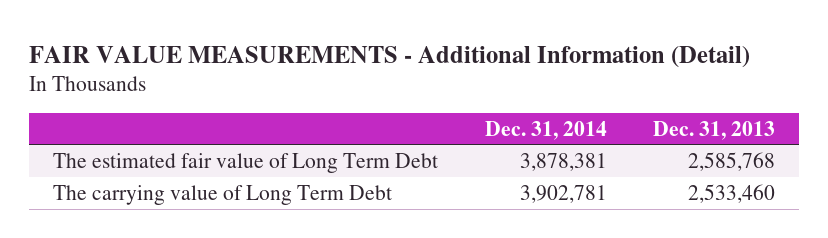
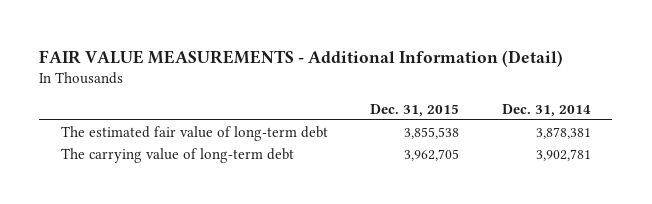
[653,120,776,140] Dec. 31, 2013 -> none
none -> [370,103,460,117] Dec. 31, 2015
[52,152,438,173] The estimated fair value of Long Term Debt -> [60,125,328,141] The estimated fair value of long-term debt
[52,184,392,205] The carrying value of Long Term Debt -> [60,147,294,163] The carrying value of long-term debt

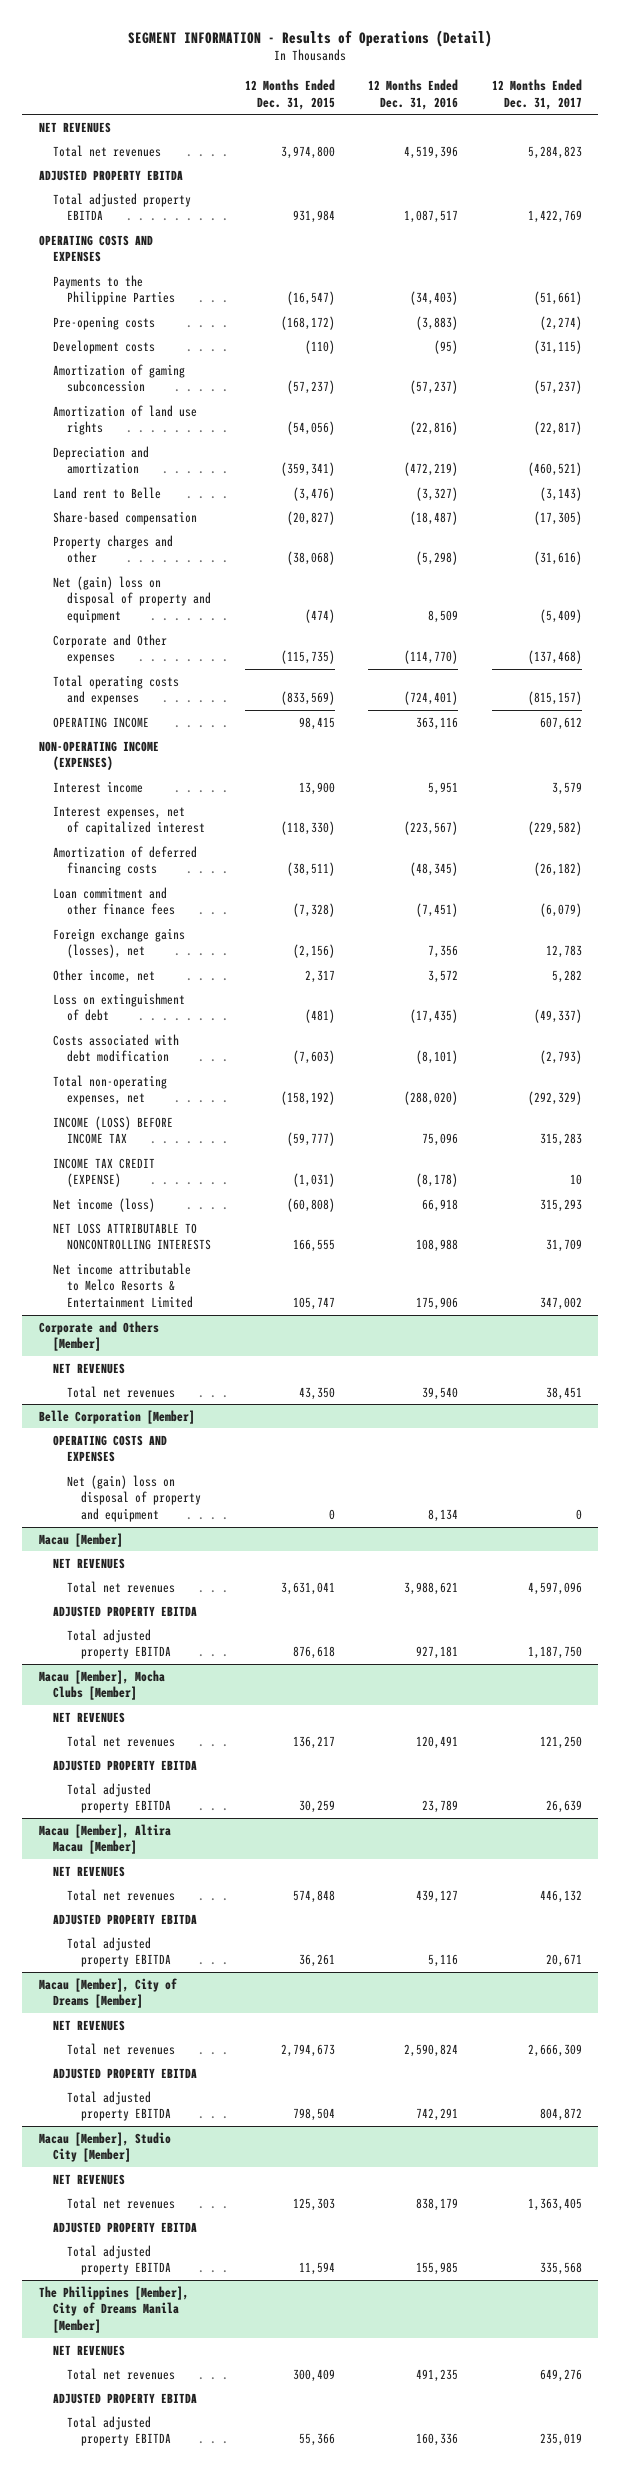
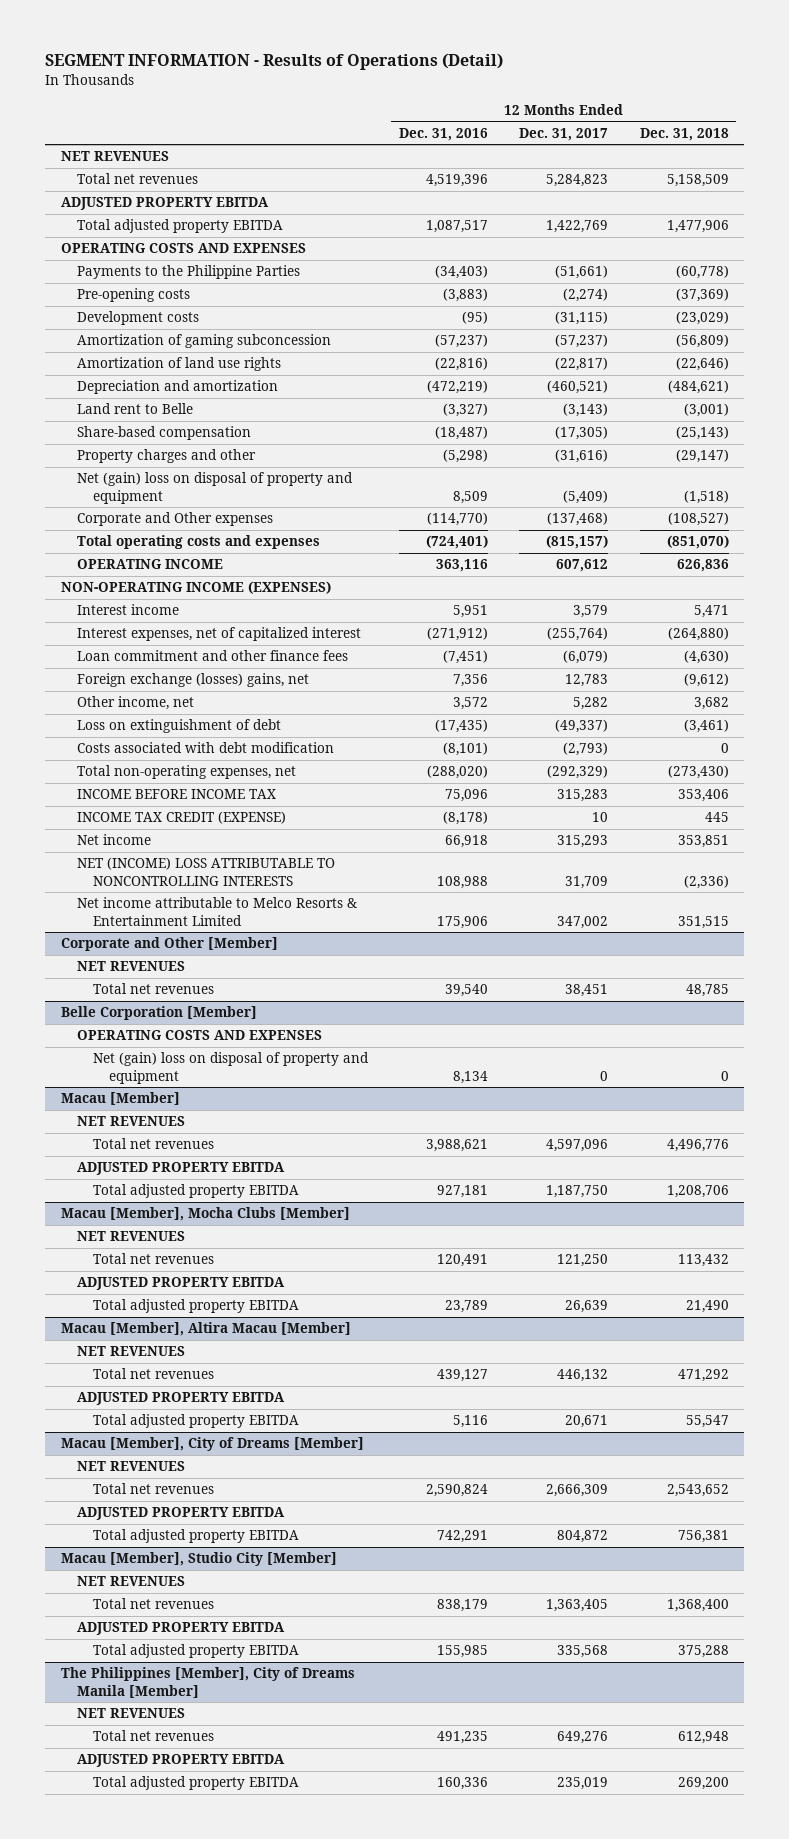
[244,79,335,110] 12 Months Ended Dec. 31, 2015 -> none
none -> [639,127,729,141] Dec. 31, 2018
[53,845,198,877] Amortization of deferred financing costs -> none
[404,821,459,836] (223,567) -> [427,627,489,642] (271,912)
[527,821,582,836] (229,582) -> [547,627,609,642] (255,764)
[53,927,186,959] Foreign exchange gains (losses), net -> [76,673,309,688] Foreign exchange (losses) gains, net
[53,1115,174,1145] INCOME (LOSS) BEFORE INCOME TAX -> [76,789,276,800] INCOME BEFORE INCOME TAX
[53,1197,156,1212] Net income (loss) -> [76,834,151,846] Net income
[53,1222,212,1251] NET LOSS ATTRIBUTABLE TO NONCONTROLLING INTERESTS -> [76,857,335,886] NET (INCOME) LOSS ATTRIBUTABLE TO NONCONTROLLING INTERESTS
[39,1320,160,1352] Corporate and Others [Member] -> [60,937,278,952] Corporate and Other [Member]

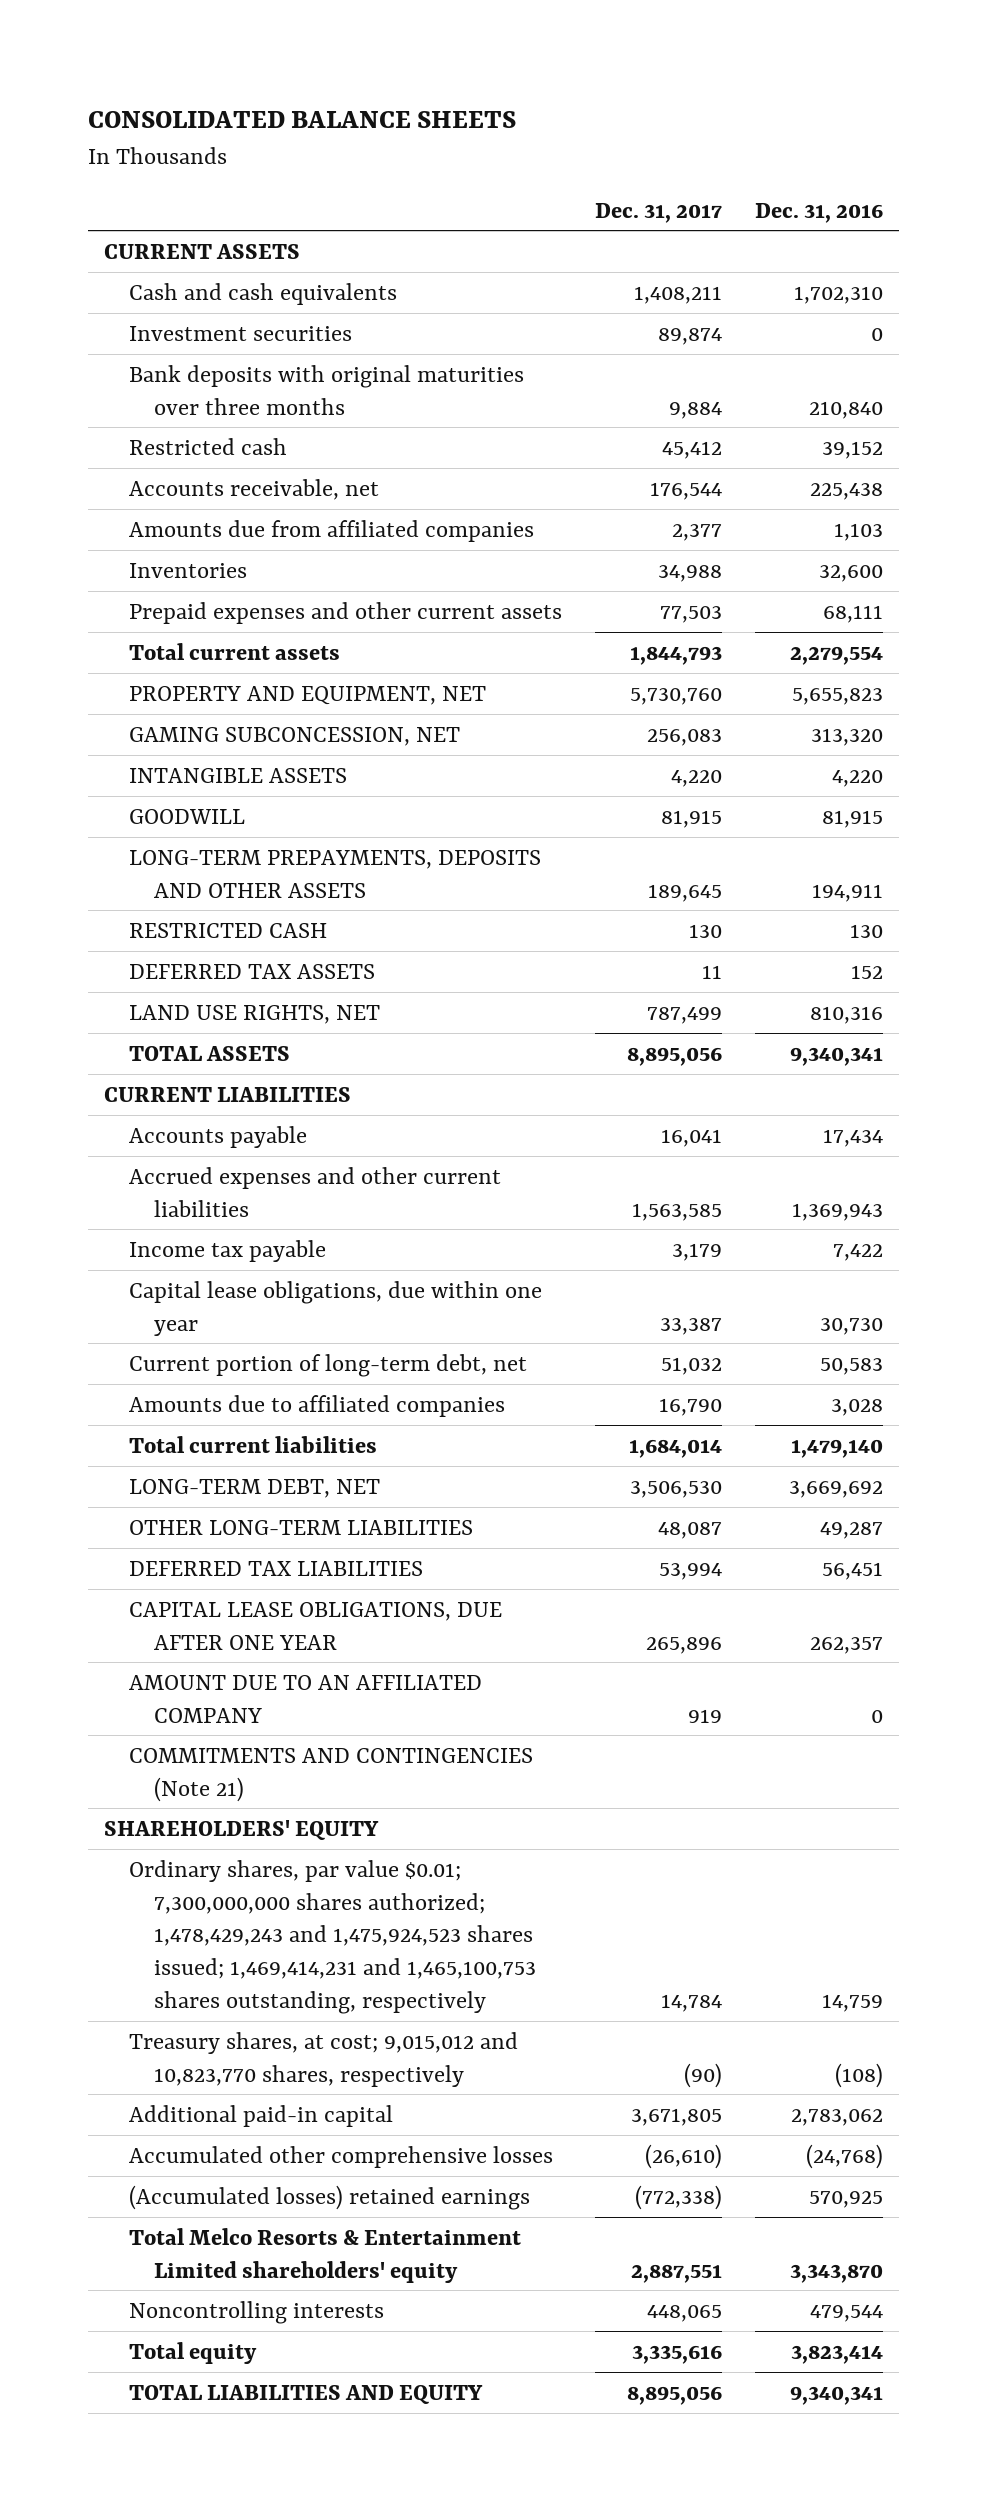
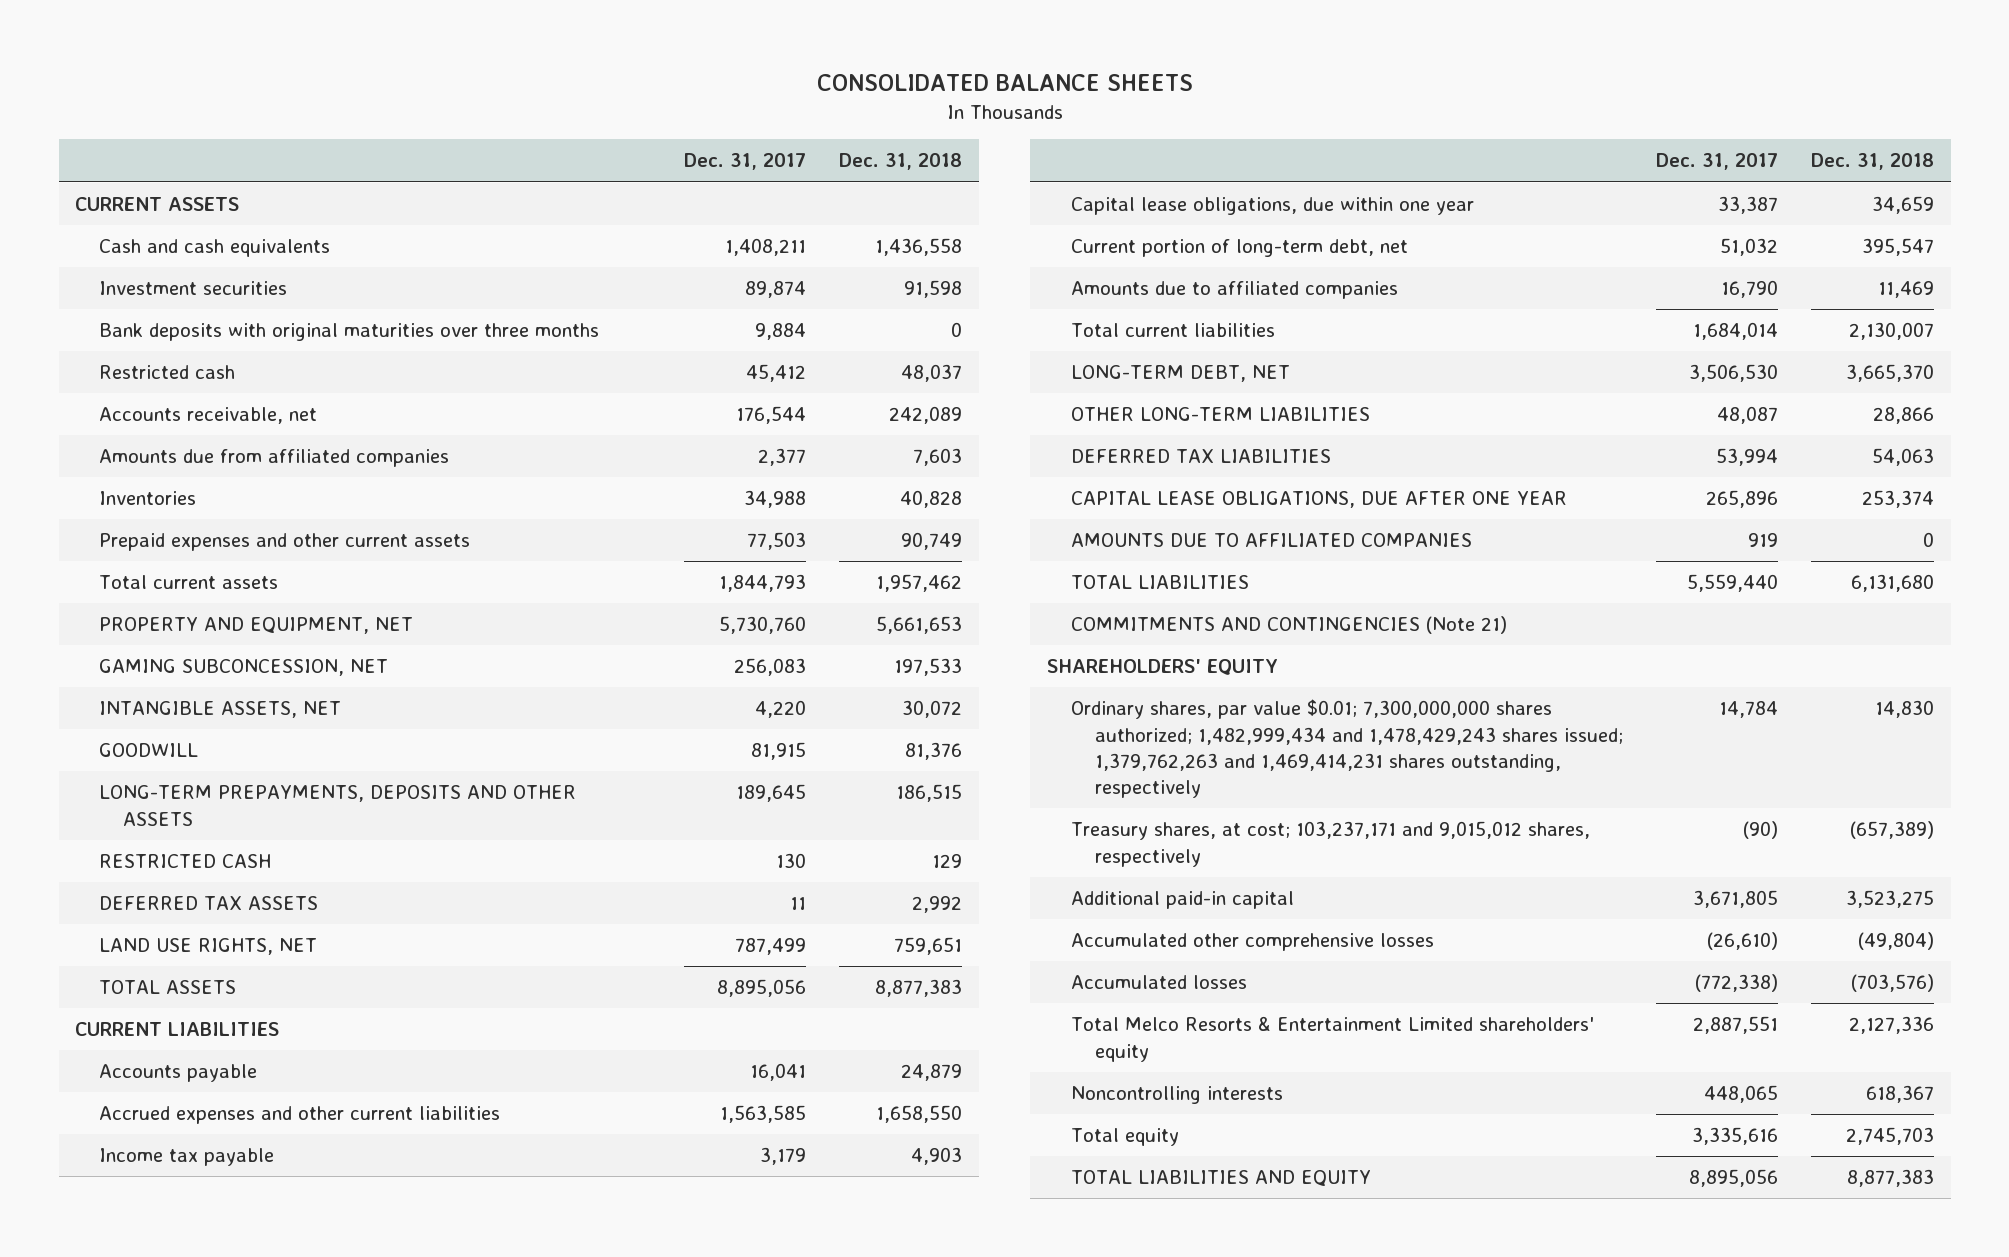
[754,202,883,223] Dec. 31, 2016 -> none
none -> [839,153,963,171] Dec. 31, 2018
[129,767,348,783] INTANGIBLE ASSETS -> [99,701,342,719] INTANGIBLE ASSETS, NET
[129,1674,483,1723] AMOUNT DUE TO AN AFFILIATED COMPANY -> [1071,533,1473,548] AMOUNTS DUE TO AFFILIATED COMPANIES
none -> [1071,575,1250,590] TOTAL LIABILITIES
[129,1859,537,2015] Ordinary shares, par value $0.01; 7,300,000,000 shares authorized; 1,478,429,243 and 1,475,924,523 shares issued; 1,469,414,231 and 1,465,100,753 shares outstanding, respectively -> [1071,699,1624,799] Ordinary shares, par value $0.01; 7,300,000,000 shares authorized; 1,482,999,434 and 1,478,429,243 shares issued; 1,379,762,263 and 1,469,414,231 shares outstanding, respectively
[129,2031,519,2087] Treasury shares, at cost; 9,015,012 and 10,823,770 shares, respectively -> [1071,821,1591,867] Treasury shares, at cost; 103,237,171 and 9,015,012 shares, respectively
[129,2184,531,2210] (Accumulated losses) retained earnings -> [1071,975,1248,990] Accumulated losses

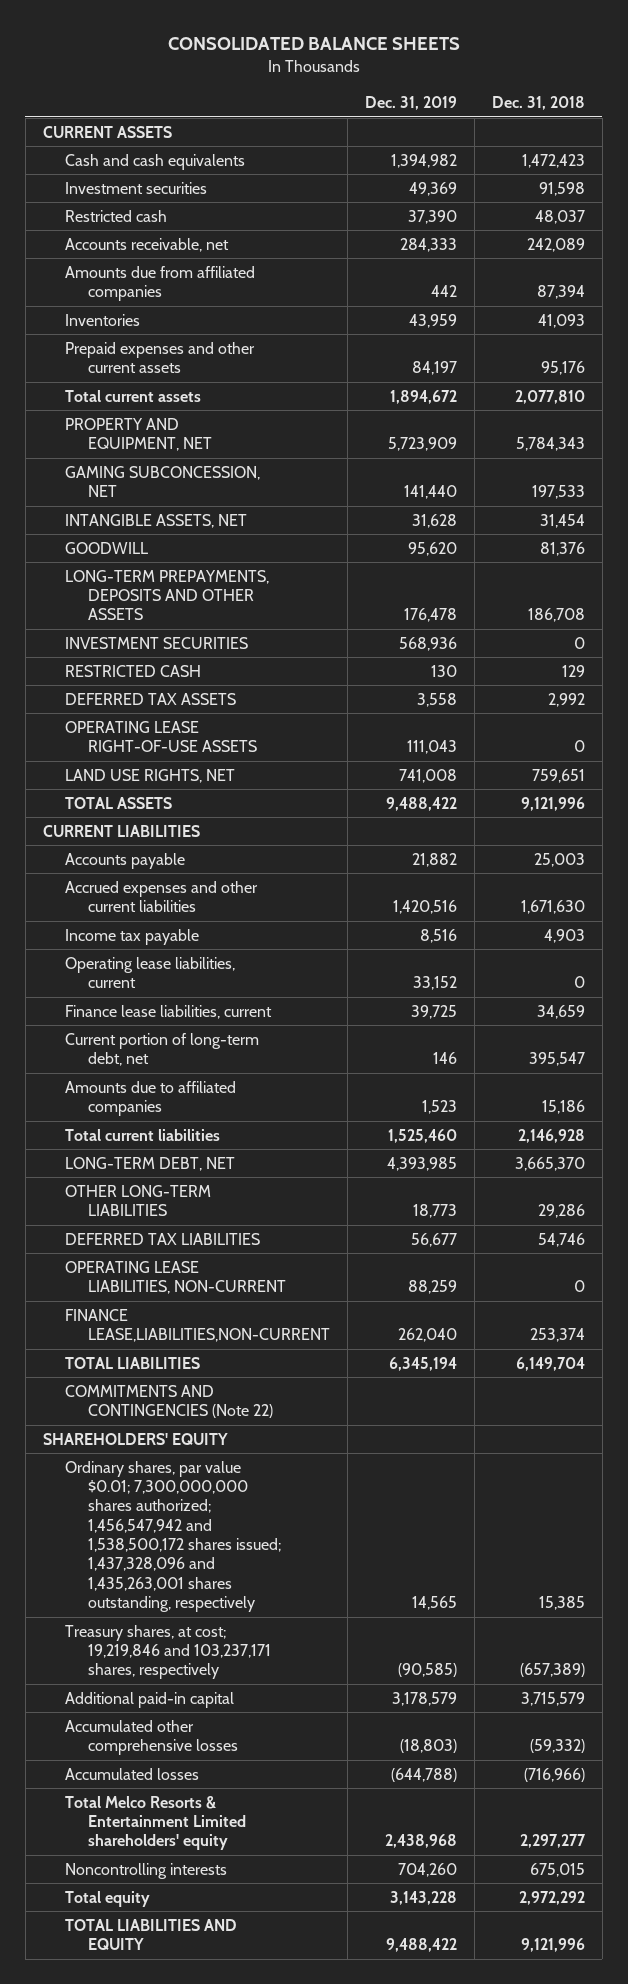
[684,153,807,171] Dec. 31, 2017 -> none
none -> [364,96,457,111] Dec. 31, 2019
[875,238,963,257] 1,436,558 -> [521,153,585,168] 1,472,423
[99,323,600,342] Bank deposits with original maturities over three months -> none
[913,448,963,467] 7,603 -> [536,285,585,300] 87,394
[900,490,963,509] 40,828 -> [537,313,585,328] 41,093
[901,532,963,551] 90,749 -> [540,361,585,376] 95,176
[876,574,963,593] 1,957,462 -> [514,389,585,404] 2,077,810
[876,616,963,635] 5,661,653 -> [515,437,585,452] 5,784,343
[902,700,963,719] 30,072 -> [539,513,585,528] 31,454
[896,784,963,803] 186,515 -> [527,608,585,623] 186,708
none -> [65,636,249,649] INVESTMENT SECURITIES
none -> [65,720,257,753] OPERATING LEASE RIGHT-OF-USE ASSETS
[875,979,963,998] 8,877,383 -> [520,796,585,811] 9,121,996
[901,1064,963,1082] 24,879 -> [533,852,585,867] 25,003
[876,1105,963,1124] 1,658,550 -> [520,900,585,915] 1,671,630
none -> [65,956,236,989] Operating lease liabilities, current
[1071,197,1475,216] Capital lease obligations, due within one year -> [65,1004,273,1019] Finance lease liabilities, current
[1878,281,1935,299] 11,469 -> [541,1100,585,1115] 15,186
[1849,322,1935,341] 2,130,007 -> [517,1128,585,1143] 2,146,928
[1071,533,1473,548] AMOUNTS DUE TO AFFILIATED COMPANIES -> none
[1873,407,1935,425] 28,866 -> [537,1204,585,1219] 29,286
[1872,448,1935,467] 54,063 -> [537,1232,585,1247] 54,746
none -> [65,1260,286,1295] OPERATING LEASE LIABILITIES, NON-CURRENT
[1071,491,1568,509] CAPITAL LEASE OBLIGATIONS, DUE AFTER ONE YEAR -> [65,1308,330,1343] FINANCE LEASE,LIABILITIES,NON-CURRENT
[1851,574,1935,593] 6,131,680 -> [515,1356,585,1371] 6,149,704
[1071,616,1508,635] COMMITMENTS AND CONTINGENCIES (Note 21) -> [65,1384,273,1419] COMMITMENTS AND CONTINGENCIES (Note 22)
[1071,699,1624,799] Ordinary shares, par value $0.01; 7,300,000,000 shares authorized; 1,482,999,434 and 1,478,429,243 shares issued; 1,379,762,263 and 1,469,414,231 shares outstanding, respectively -> [65,1460,281,1612] Ordinary shares, par value $0.01; 7,300,000,000 shares authorized; 1,456,547,942 and 1,538,500,172 shares issued; 1,437,328,096 and 1,435,263,001 shares outstanding, respectively
[1875,700,1935,719] 14,830 -> [538,1595,585,1610] 15,385
[1071,821,1591,867] Treasury shares, at cost; 103,237,171 and 9,015,012 shares, respectively -> [65,1624,271,1680] Treasury shares, at cost; 19,219,846 and 103,237,171 shares, respectively
[1846,890,1935,909] 3,523,275 -> [520,1691,585,1706] 3,715,579
[1858,932,1935,951] (49,804) -> [529,1739,585,1754] (59,332)
[1851,974,1935,993] (703,576) -> [523,1767,585,1782] (716,966)
[1849,1016,1935,1035] 2,127,336 -> [519,1834,586,1849] 2,297,277
[1866,1085,1935,1104] 618,367 -> [529,1862,585,1877] 675,015
[1846,1127,1935,1146] 2,745,703 -> [518,1890,585,1905] 2,972,292
[1847,1169,1935,1188] 8,877,383 -> [520,1938,585,1953] 9,121,996

